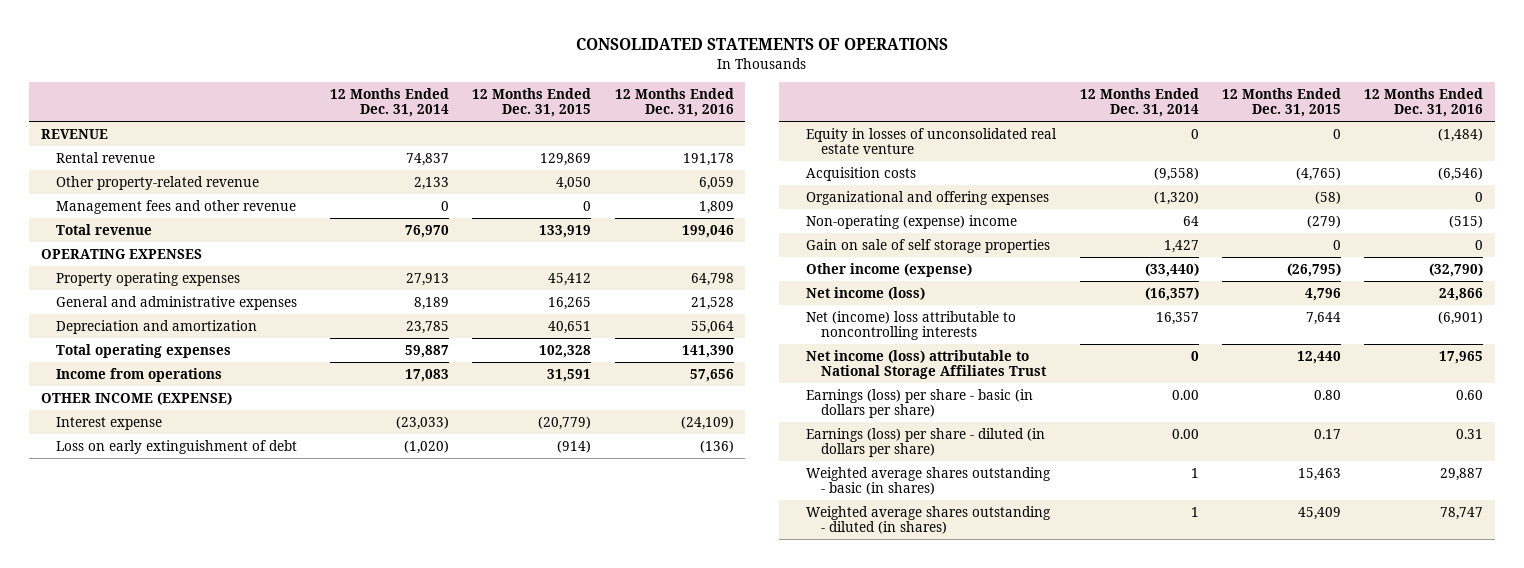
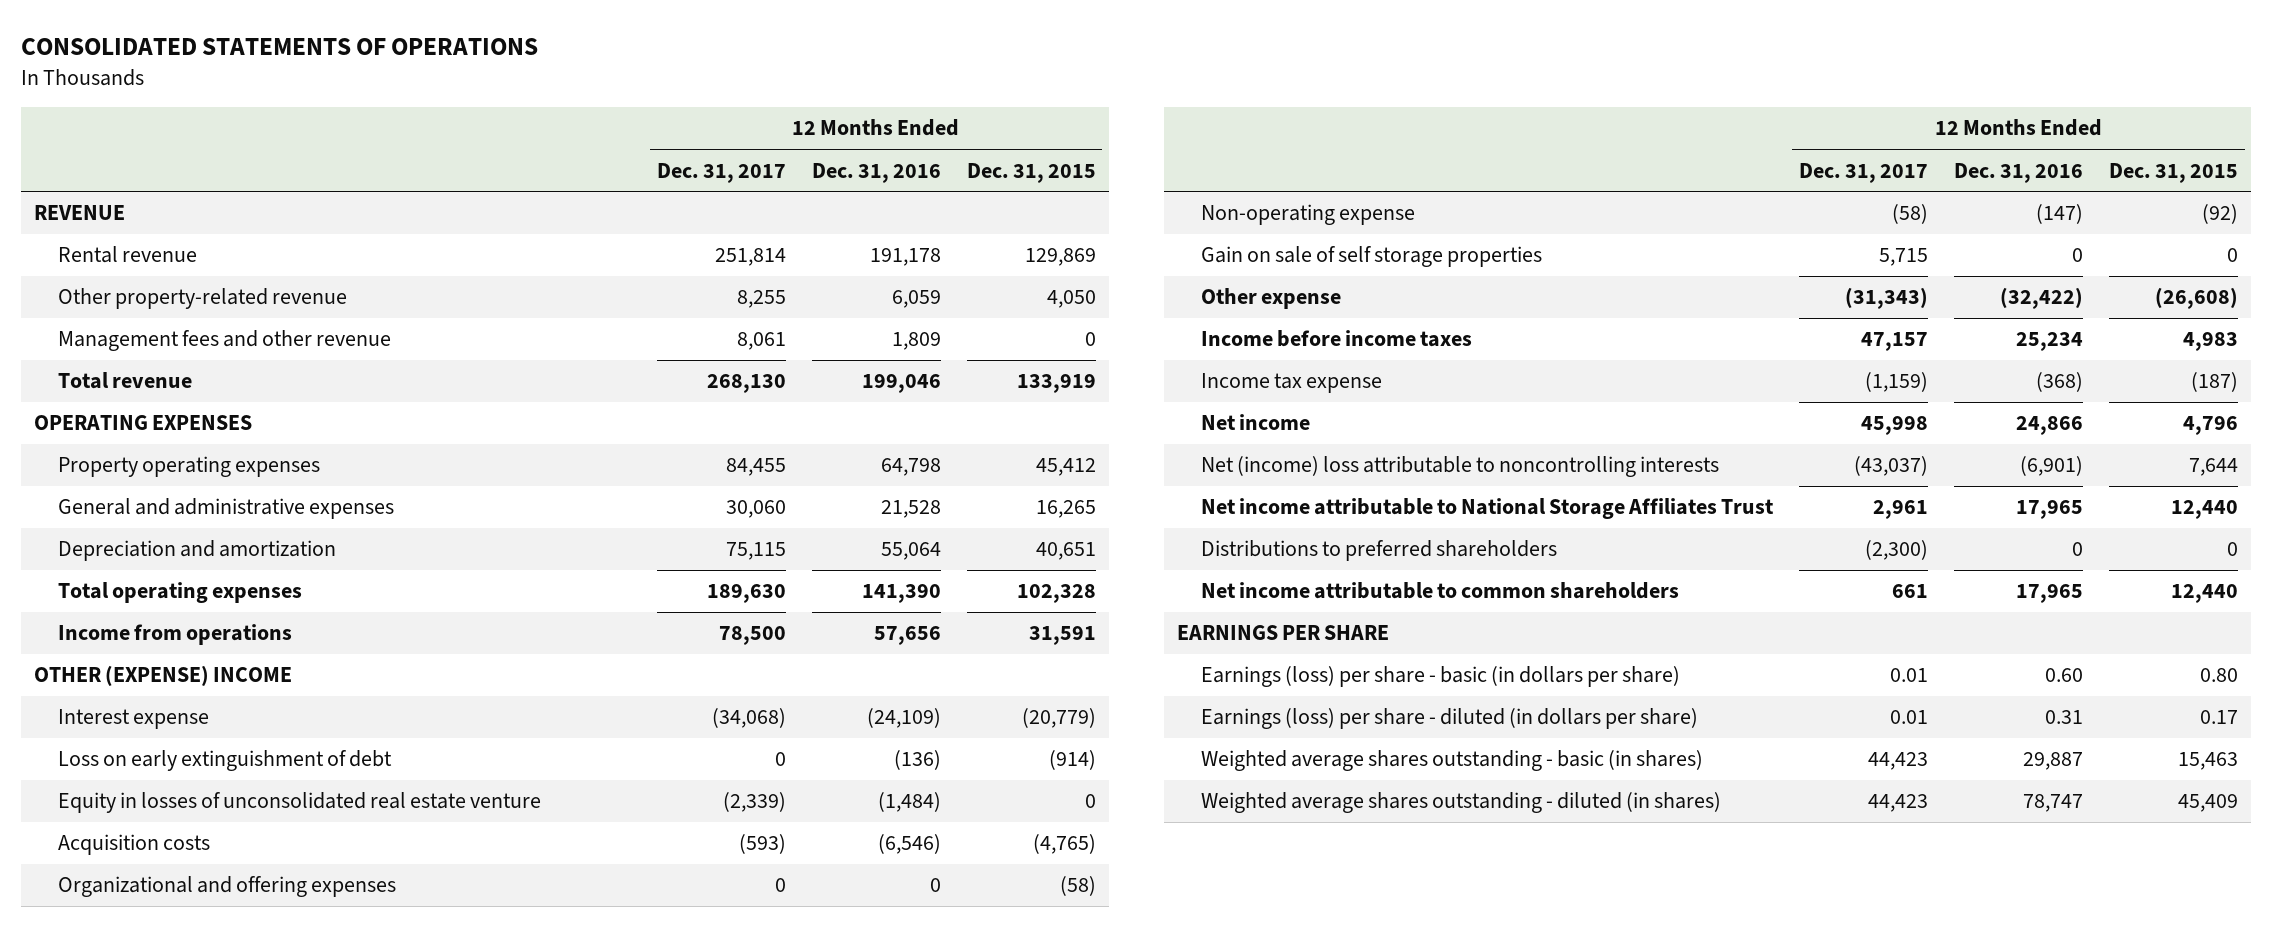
[329,87,449,118] 12 Months Ended Dec. 31, 2014 -> none
none -> [656,162,786,183] Dec. 31, 2017
[40,391,232,405] OTHER INCOME (EXPENSE) -> [34,665,293,687] OTHER (EXPENSE) INCOME
[806,214,1018,229] Non-operating (expense) income -> [1200,204,1415,226] Non-operating expense
[1307,214,1342,228] (279) -> [2202,204,2239,225] (92)
[1449,214,1484,228] (515) -> [2036,204,2084,225] (147)
[806,262,973,277] Other income (expense) -> [1200,288,1341,310] Other expense
[1287,262,1342,277] (26,795) -> [2155,287,2239,310] (26,608)
[1429,262,1484,277] (32,790) -> [2000,287,2084,310] (32,422)
none -> [1200,330,1472,348] Income before income taxes
none -> [1200,373,1382,394] Income tax expense
[806,286,926,300] Net income (loss) -> [1200,414,1310,431] Net income
[806,349,1048,380] Net income (loss) attributable to National Storage Affiliates Trust -> [1200,498,1774,520] Net income attributable to National Storage Affiliates Trust
none -> [1200,540,1557,562] Distributions to preferred shareholders
none -> [1200,582,1679,600] Net income attributable to common shareholders
none -> [1176,625,1389,641] EARNINGS PER SHARE

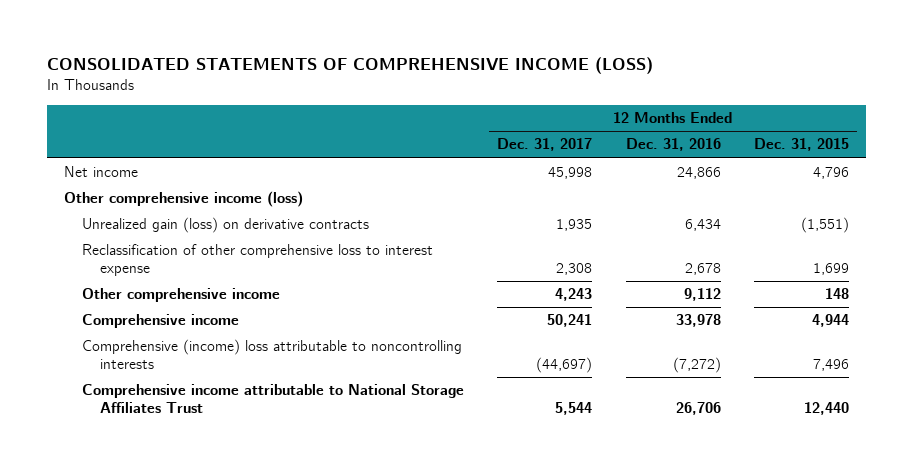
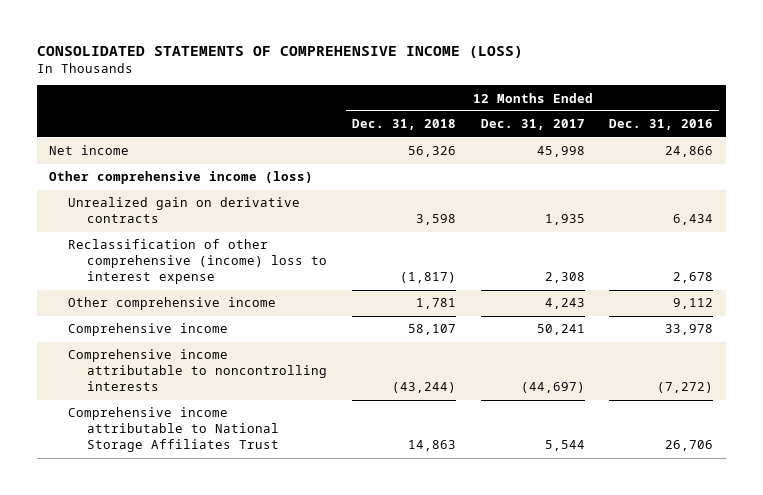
[753,138,849,152] Dec. 31, 2015 -> none
none -> [351,119,456,131] Dec. 31, 2018
[82,217,370,234] Unrealized gain (loss) on derivative contracts -> [68,197,301,224] Unrealized gain on derivative contracts
[82,244,434,276] Reclassification of other comprehensive loss to interest expense -> [68,239,328,285] Reclassification of other comprehensive (income) loss to interest expense
[82,339,463,369] Comprehensive (income) loss attributable to noncontrolling interests -> [68,349,328,392] Comprehensive income attributable to noncontrolling interests

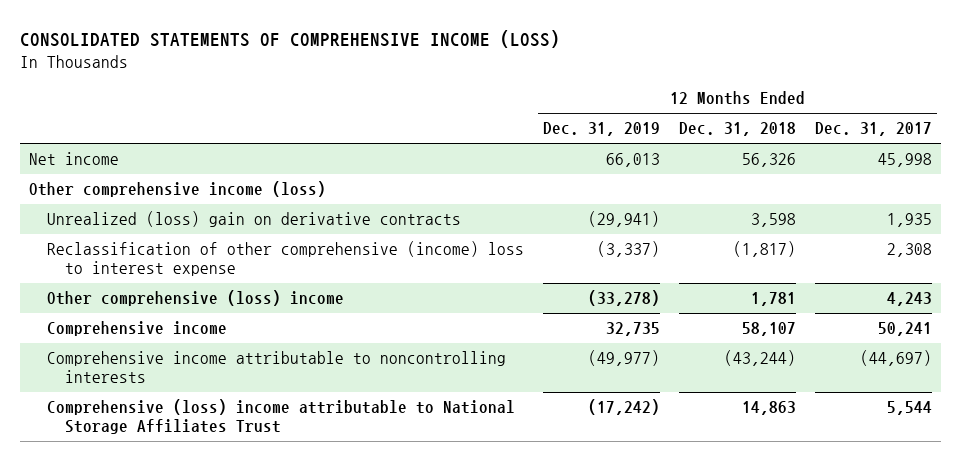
[609,119,714,131] Dec. 31, 2016 -> none
none -> [543,122,661,137] Dec. 31, 2019
[68,197,301,224] Unrealized gain on derivative contracts -> [47,211,462,228] Unrealized (loss) gain on derivative contracts
[68,297,277,311] Other comprehensive income -> [47,290,345,307] Other comprehensive (loss) income
[68,407,280,453] Comprehensive income attributable to National Storage Affiliates Trust -> [47,399,516,435] Comprehensive (loss) income attributable to National Storage Affiliates Trust

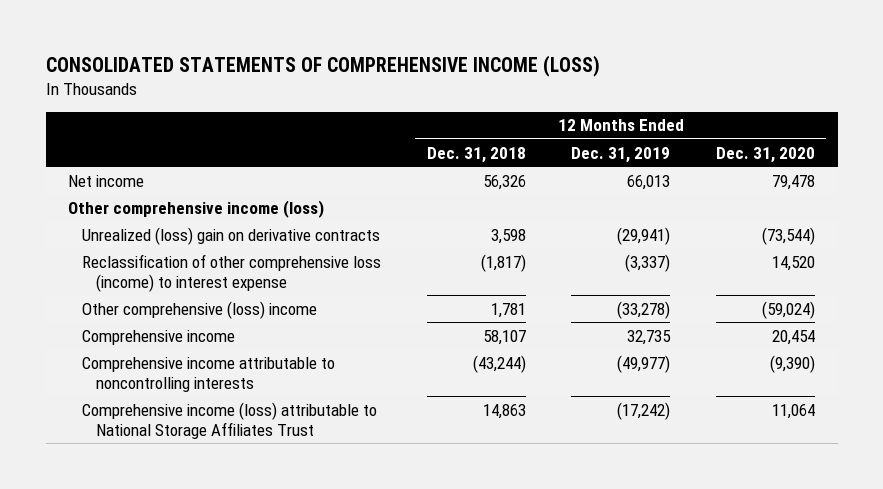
[814,122,932,137] Dec. 31, 2017 -> none
none -> [715,146,815,163] Dec. 31, 2020
[47,241,525,277] Reclassification of other comprehensive (income) loss to interest expense -> [82,253,382,292] Reclassification of other comprehensive loss (income) to interest expense
[47,399,516,435] Comprehensive (loss) income attributable to National Storage Affiliates Trust -> [82,401,378,439] Comprehensive income (loss) attributable to National Storage Affiliates Trust

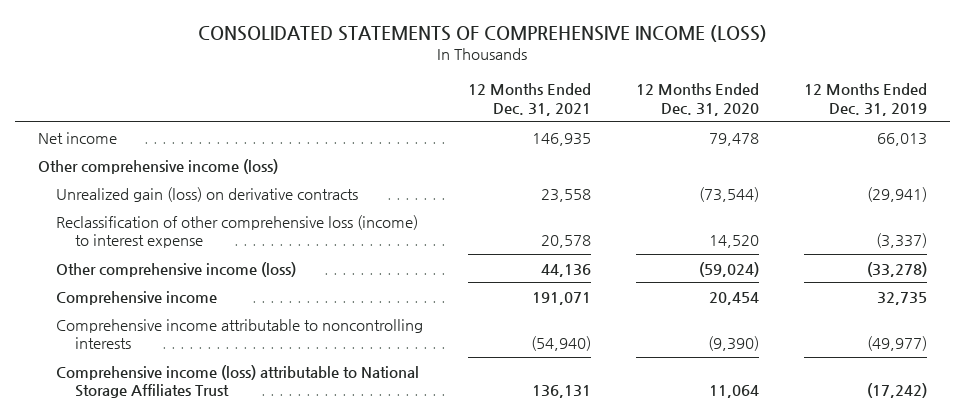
[426,146,526,163] Dec. 31, 2018 -> none
none -> [468,83,592,116] 12 Months Ended Dec. 31, 2021
[82,226,381,245] Unrealized (loss) gain on derivative contracts -> [56,186,359,202] Unrealized gain (loss) on derivative contracts
[82,300,318,319] Other comprehensive (loss) income -> [56,261,297,277] Other comprehensive income (loss)

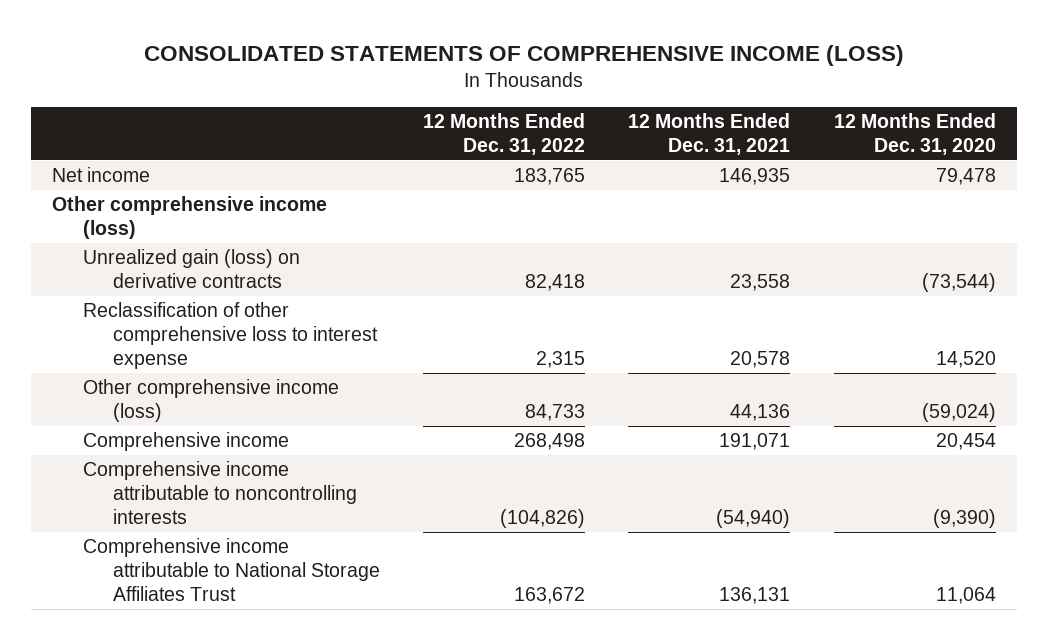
[804,83,928,116] 12 Months Ended Dec. 31, 2019 -> none
none -> [423,112,586,155] 12 Months Ended Dec. 31, 2022
[56,214,419,248] Reclassification of other comprehensive loss (income) to interest expense -> [82,302,378,370] Reclassification of other comprehensive loss to interest expense
[56,364,420,398] Comprehensive income (loss) attributable to National Storage Affiliates Trust -> [82,538,380,602] Comprehensive income attributable to National Storage Affiliates Trust

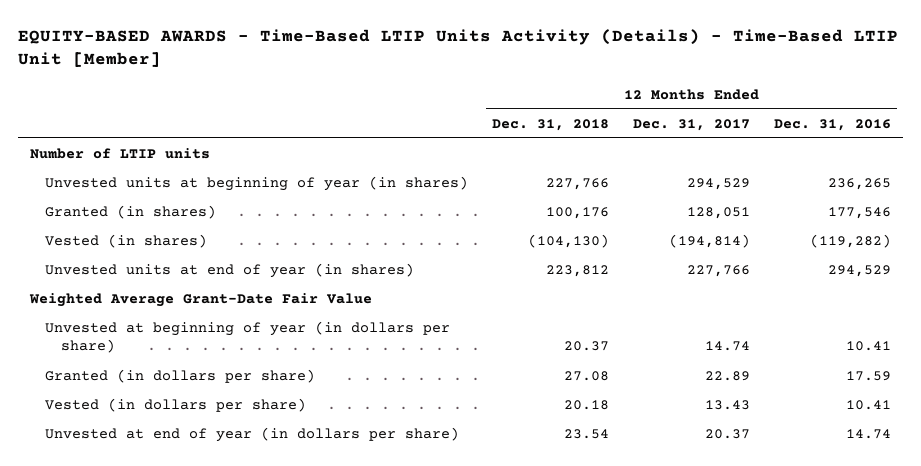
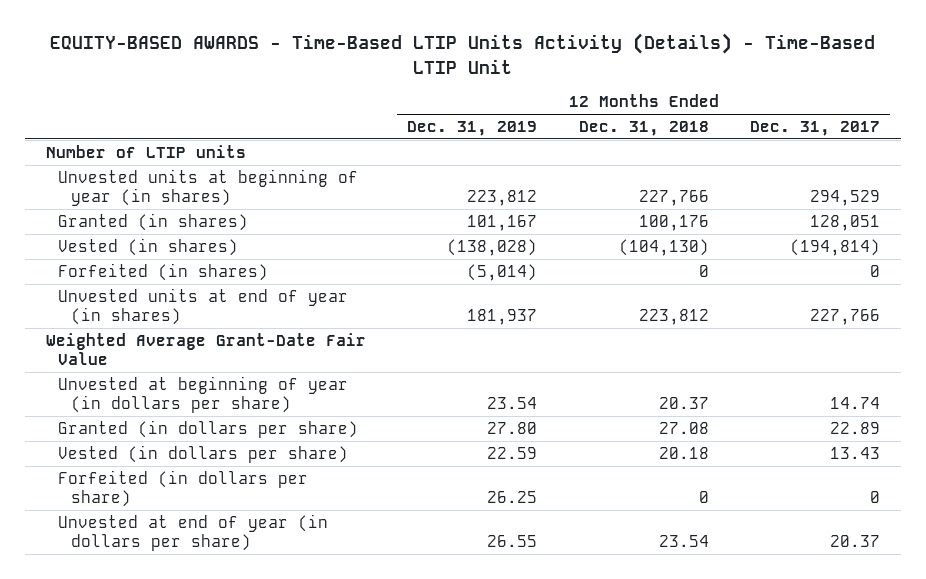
[17,29,898,68] EQUITY-BASED AWARDS - Time-Based LTIP Units Activity (Details) - Time-Based LTIP Unit [Member] -> [49,33,875,74] EQUITY-BASED AWARDS - Time-Based LTIP Units Activity (Details) - Time-Based LTIP Unit
[773,118,891,131] Dec. 31, 2016 -> none
none -> [407,120,538,136] Dec. 31, 2019
none -> [58,262,269,281] Forfeited (in shares)
none -> [58,469,309,508] Forfeited (in dollars per share)

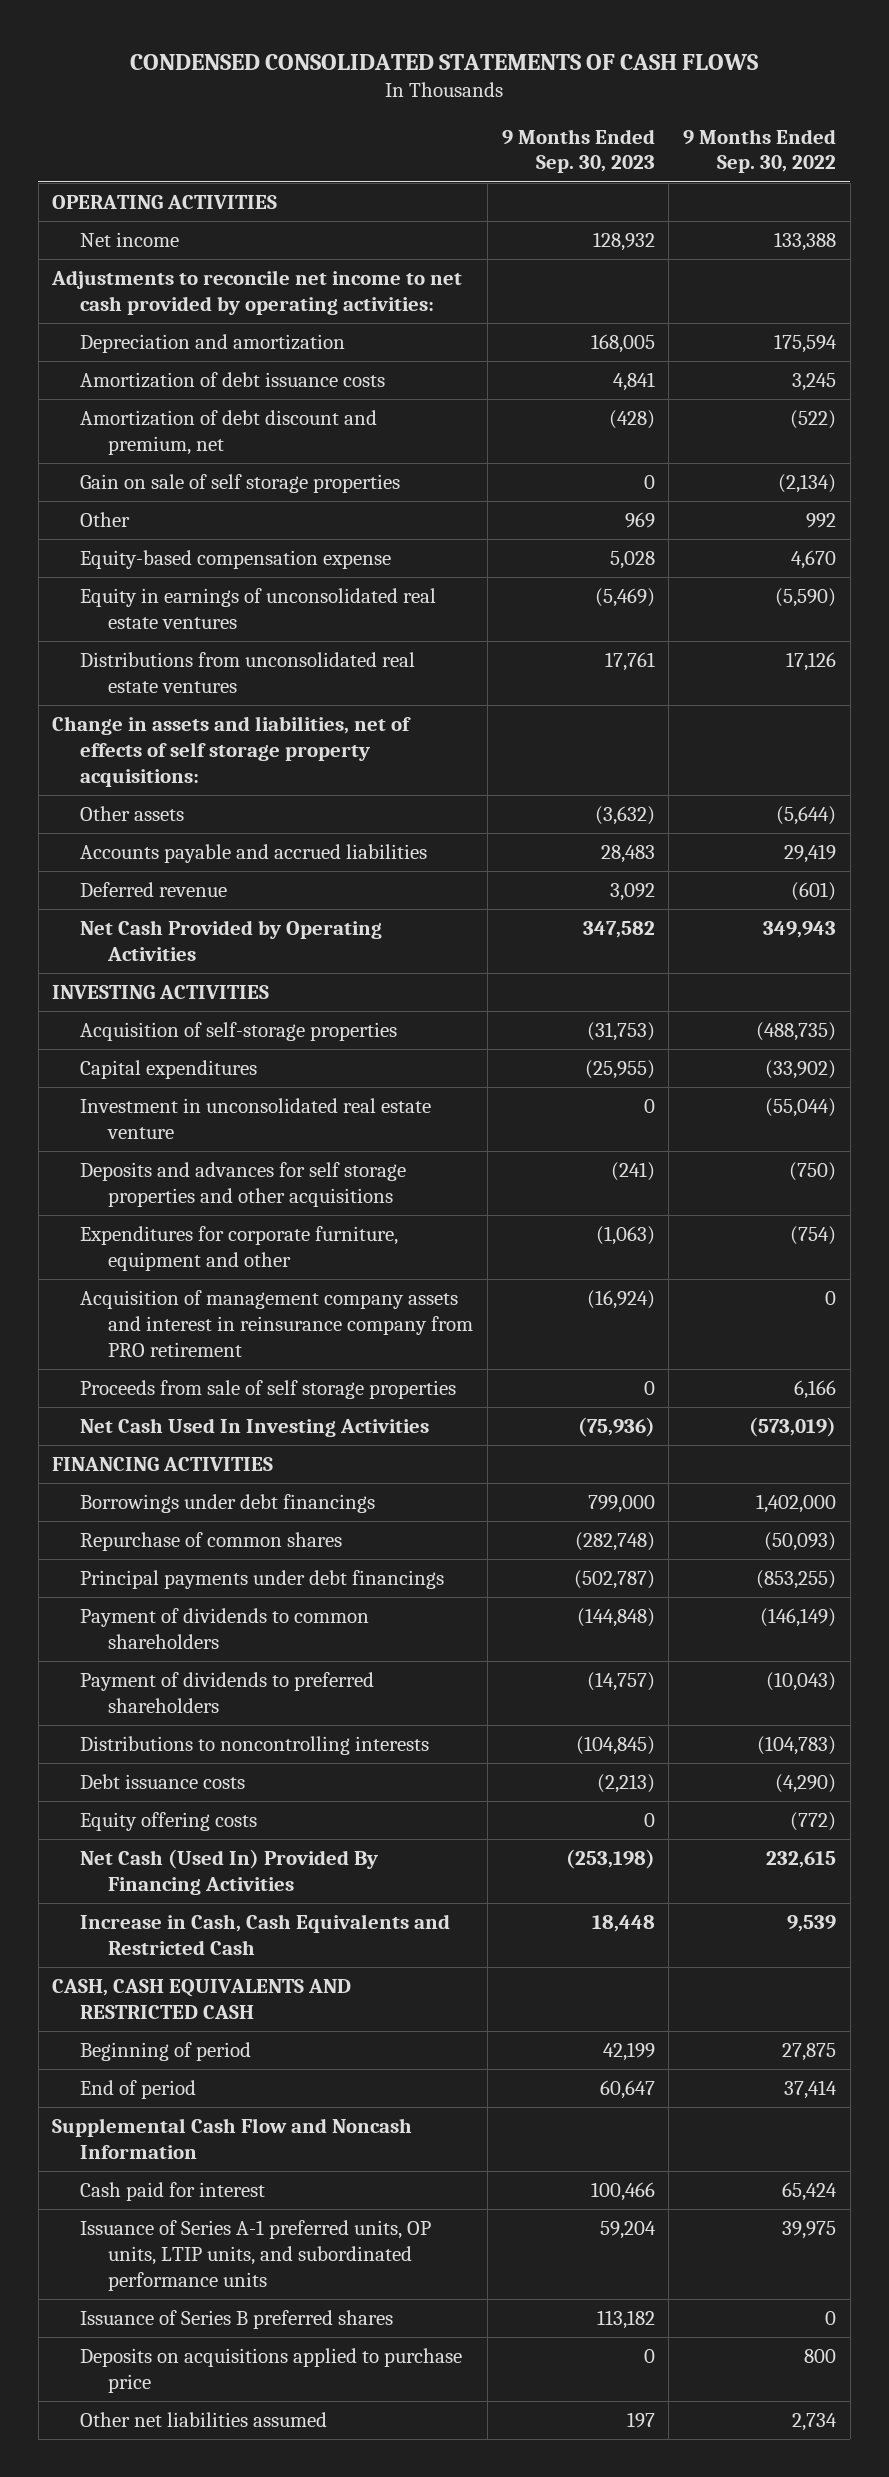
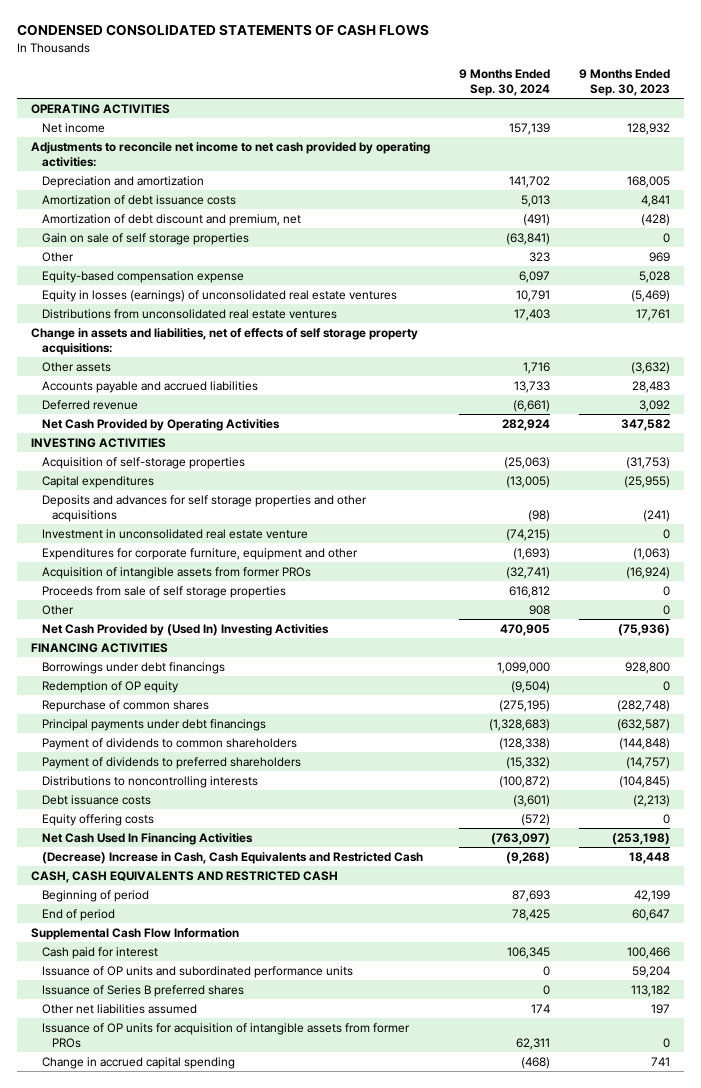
[683,128,837,174] 9 Months Ended Sep. 30, 2022 -> none
none -> [458,69,550,97] 9 Months Ended Sep. 30, 2024
[80,588,437,629] Equity in earnings of unconsolidated real estate ventures -> [41,290,397,303] Equity in losses (earnings) of unconsolidated real estate ventures
[80,1098,432,1139] Investment in unconsolidated real estate venture -> [41,529,308,540] Investment in unconsolidated real estate venture
[80,1290,474,1357] Acquisition of management company assets and interest in reinsurance company from PRO retirement -> [41,567,311,580] Acquisition of intangible assets from former PROs
none -> [41,605,74,616] Other
[80,1418,430,1438] Net Cash Used In Investing Activities -> [41,624,329,637] Net Cash Provided by (Used In) Investing Activities
[587,1495,655,1514] 799,000 -> [624,662,670,675] 928,800
none -> [41,681,179,694] Redemption of OP equity
[573,1570,655,1590] (502,787) -> [616,719,670,732] (632,587)
[80,1849,379,1895] Net Cash (Used In) Provided By Financing Activities -> [41,833,253,846] Net Cash Used In Financing Activities
[80,1914,451,1955] Increase in Cash, Cash Equivalents and Restricted Cash -> [41,852,423,865] (Decrease) Increase in Cash, Cash Equivalents and Restricted Cash
[52,2118,413,2159] Supplemental Cash Flow and Noncash Information -> [30,928,239,941] Supplemental Cash Flow Information
[80,2220,432,2291] Issuance of Series A-1 preferred units, OP units, LTIP units, and subordinated performance units -> [41,966,353,979] Issuance of OP units and subordinated performance units
[80,2348,463,2393] Deposits on acquisitions applied to purchase price -> none
none -> [41,1023,410,1049] Issuance of OP units for acquisition of intangible assets from former PROs
none -> [41,1057,235,1070] Change in accrued capital spending

